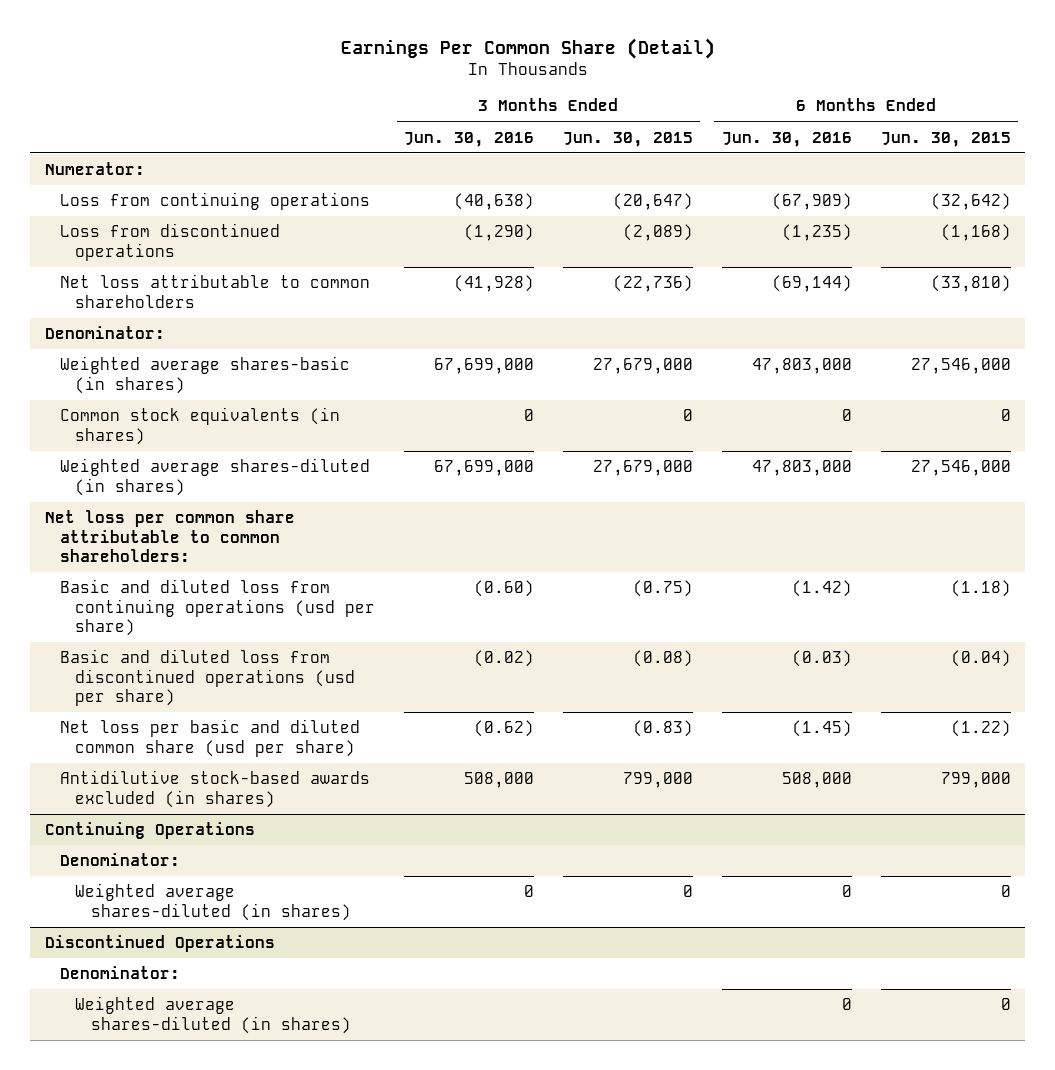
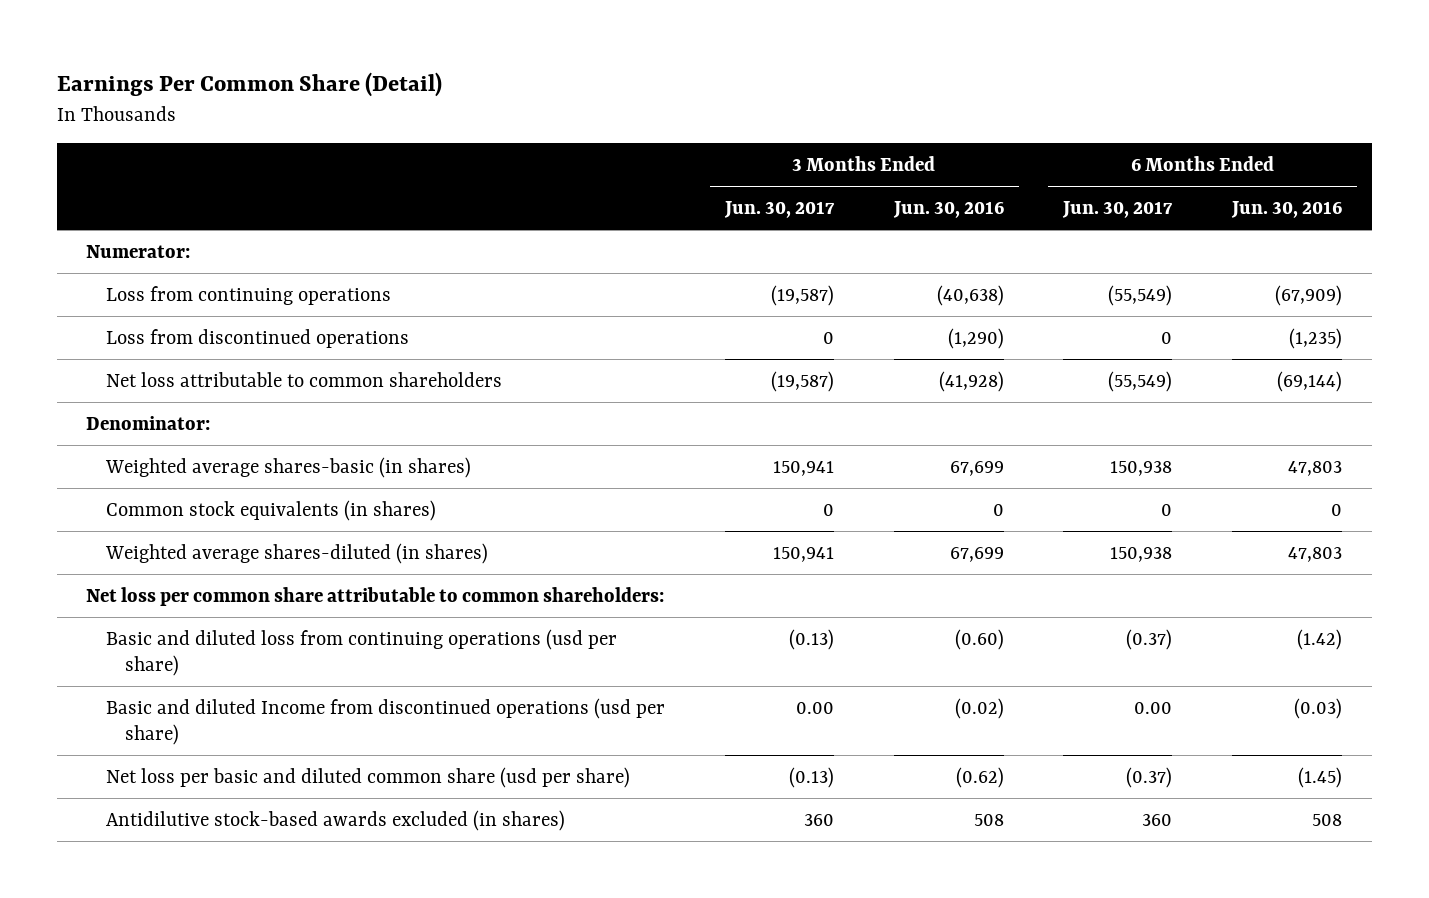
[562,131,693,147] Jun. 30, 2015 -> none
[880,131,1011,147] Jun. 30, 2015 -> none
none -> [723,200,835,218] Jun. 30, 2017
none -> [1062,200,1174,218] Jun. 30, 2017
[434,357,535,374] 67,699,000 -> [949,460,1004,476] 67,699
[751,357,852,374] 47,803,000 -> [1288,460,1343,476] 47,803
[434,459,535,476] 67,699,000 -> [949,546,1004,562] 67,699
[751,459,852,476] 47,803,000 -> [1288,546,1343,562] 47,803
[59,648,356,707] Basic and diluted loss from discontinued operations (usd per share) -> [105,697,665,746] Basic and diluted Income from discontinued operations (usd per share)
[44,821,255,839] Continuing Operations -> none
[59,852,180,866] Denominator: -> none
[75,882,351,921] Weighted average shares-diluted (in shares) -> none
[44,934,275,952] Discontinued Operations -> none
[59,965,180,979] Denominator: -> none
[75,995,351,1034] Weighted average shares-diluted (in shares) -> none
[464,771,535,788] 508,000 -> [973,813,1004,826] 508
[781,771,852,788] 508,000 -> [1312,813,1343,826] 508

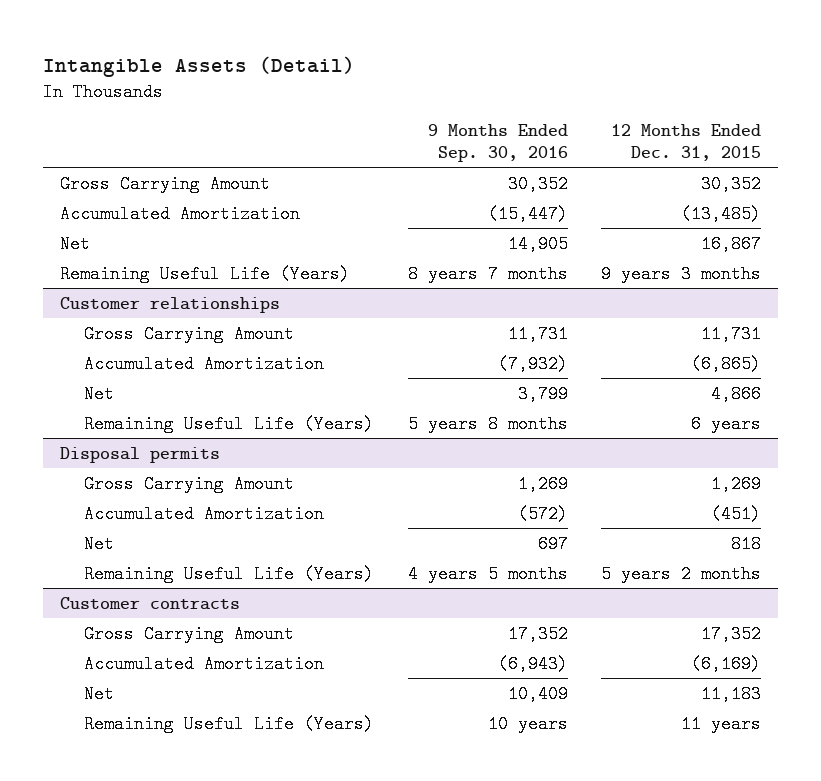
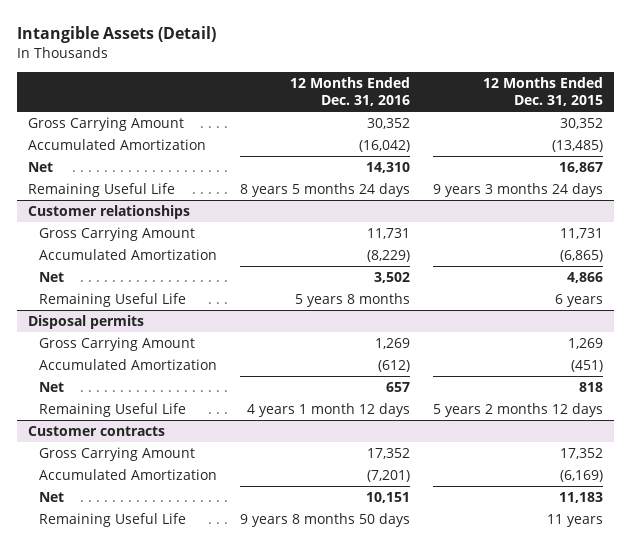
[427,123,568,162] 9 Months Ended Sep. 30, 2016 -> none
none -> [289,76,410,107] 12 Months Ended Dec. 31, 2016
[59,264,350,283] Remaining Useful Life (Years) -> [28,183,176,198] Remaining Useful Life
[600,264,761,283] 9 years 3 months -> [432,183,603,198] 9 years 3 months 24 days
[84,414,375,433] Remaining Useful Life (Years) -> [38,293,186,308] Remaining Useful Life
[84,564,375,583] Remaining Useful Life (Years) -> [38,403,186,418] Remaining Useful Life
[600,564,761,583] 5 years 2 months -> [432,403,603,418] 5 years 2 months 12 days
[84,714,375,733] Remaining Useful Life (Years) -> [38,513,186,528] Remaining Useful Life

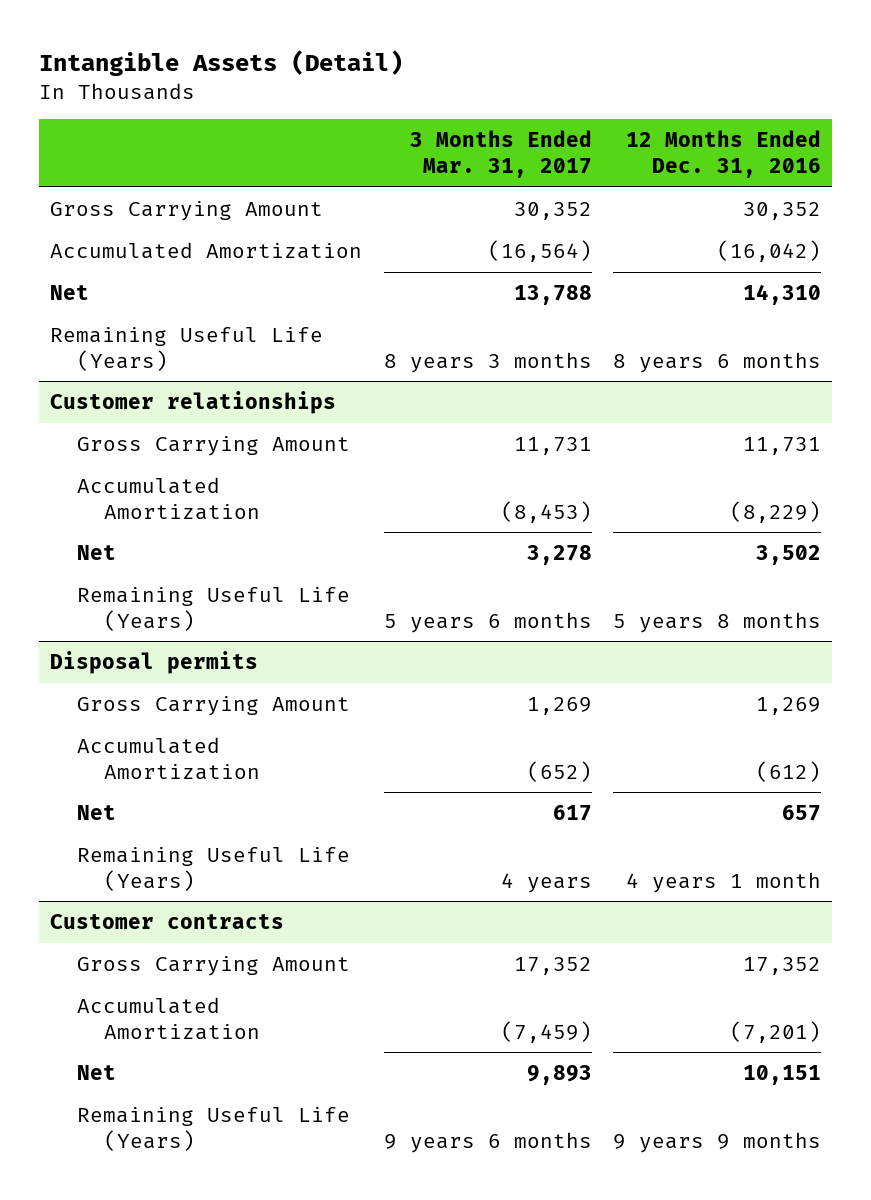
[482,76,603,107] 12 Months Ended Dec. 31, 2015 -> none
none -> [409,130,592,178] 3 Months Ended Mar. 31, 2017
[28,183,176,198] Remaining Useful Life -> [50,327,324,371] Remaining Useful Life (Years)
[239,183,410,198] 8 years 5 months 24 days -> [612,351,821,373] 8 years 6 months
[38,293,186,308] Remaining Useful Life -> [77,587,351,631] Remaining Useful Life (Years)
[38,403,186,418] Remaining Useful Life -> [77,847,351,891] Remaining Useful Life (Years)
[246,403,410,418] 4 years 1 month 12 days -> [625,871,821,893] 4 years 1 month
[38,513,186,528] Remaining Useful Life -> [77,1107,351,1151] Remaining Useful Life (Years)
[239,513,410,528] 9 years 8 months 50 days -> [612,1131,821,1153] 9 years 9 months

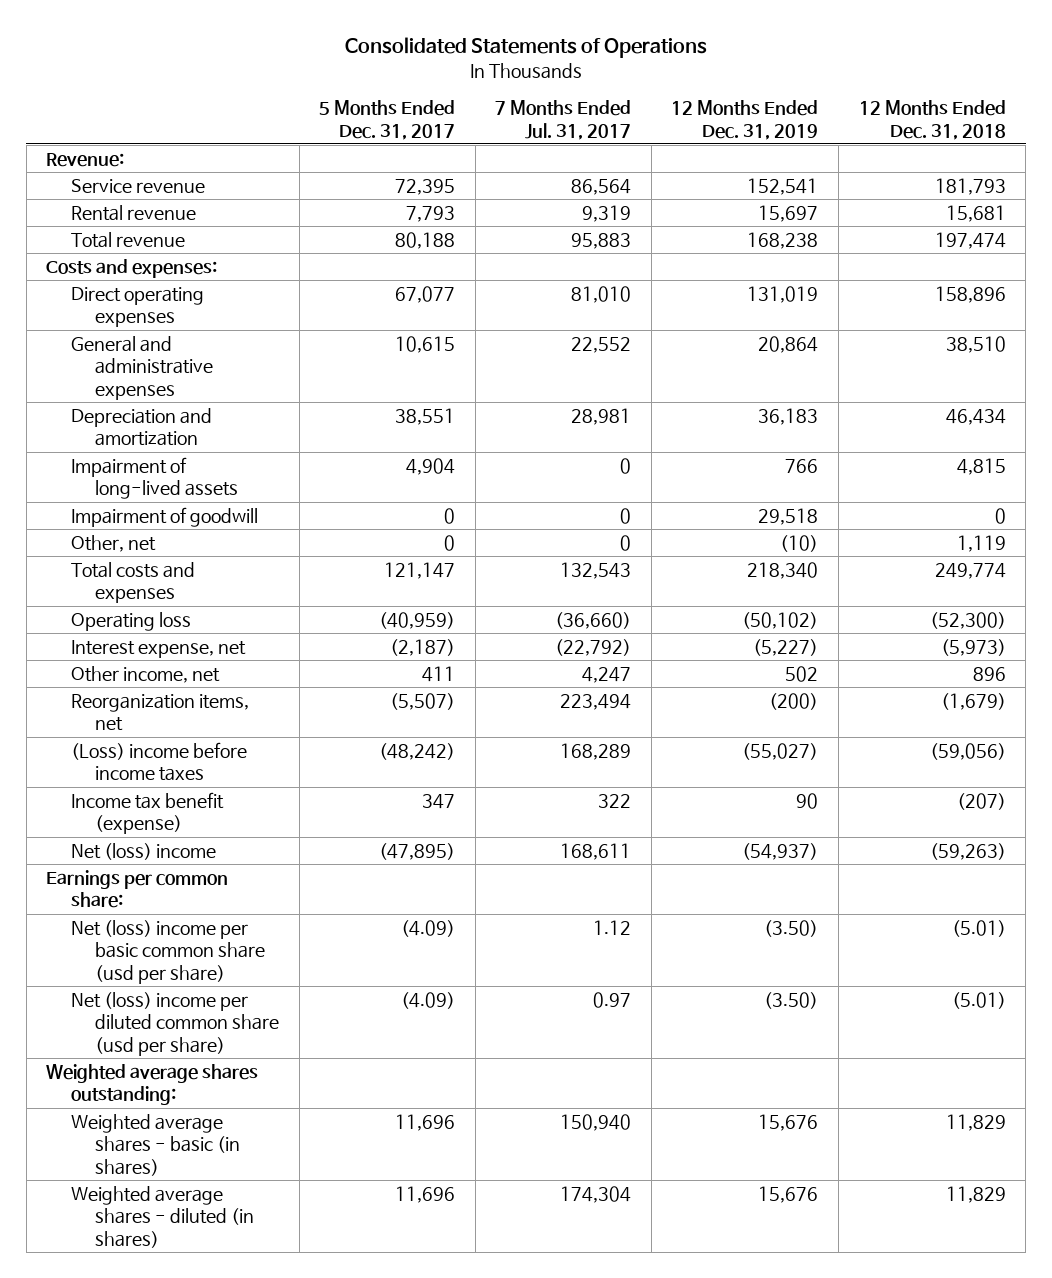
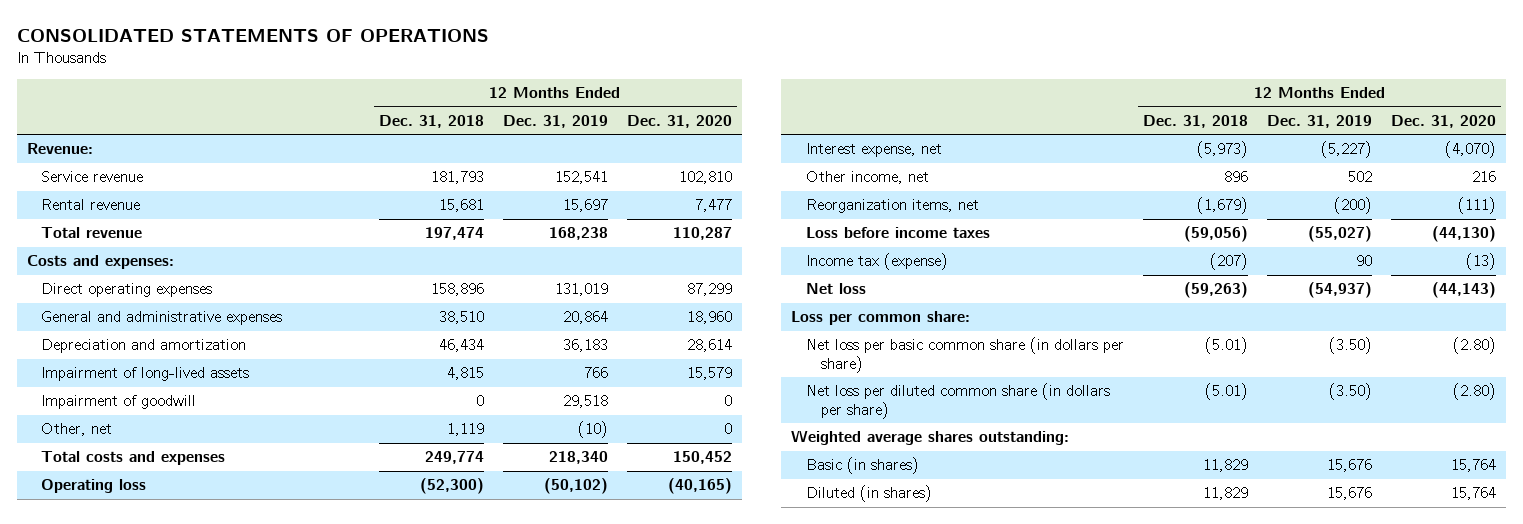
[344,37,707,59] Consolidated Statements of Operations -> [17,28,490,42] CONSOLIDATED STATEMENTS OF OPERATIONS
[319,100,456,140] 5 Months Ended Dec. 31, 2017 -> none
[495,100,632,140] 7 Months Ended Jul. 31, 2017 -> none
none -> [627,114,733,128] Dec. 31, 2020
[70,741,247,782] (Loss) income before income taxes -> [805,227,990,239] Loss before income taxes
[70,791,224,835] Income tax benefit (expense) -> [805,253,948,271] Income tax (expense)
[70,842,216,860] Net (loss) income -> [805,283,866,295] Net loss
[46,869,229,909] Earnings per common share: -> [791,311,971,326] Loss per common share:
[70,919,266,984] Net (loss) income per basic common share (usd per share) -> [805,337,1124,373] Net loss per basic common share (in dollars per share)
[70,991,280,1056] Net (loss) income per diluted common share (usd per share) -> [805,383,1110,419] Net loss per diluted common share (in dollars per share)
[70,1113,241,1176] Weighted average shares - basic (in shares) -> [805,457,919,475] Basic (in shares)
[70,1185,255,1248] Weighted average shares - diluted (in shares) -> [805,485,932,503] Diluted (in shares)

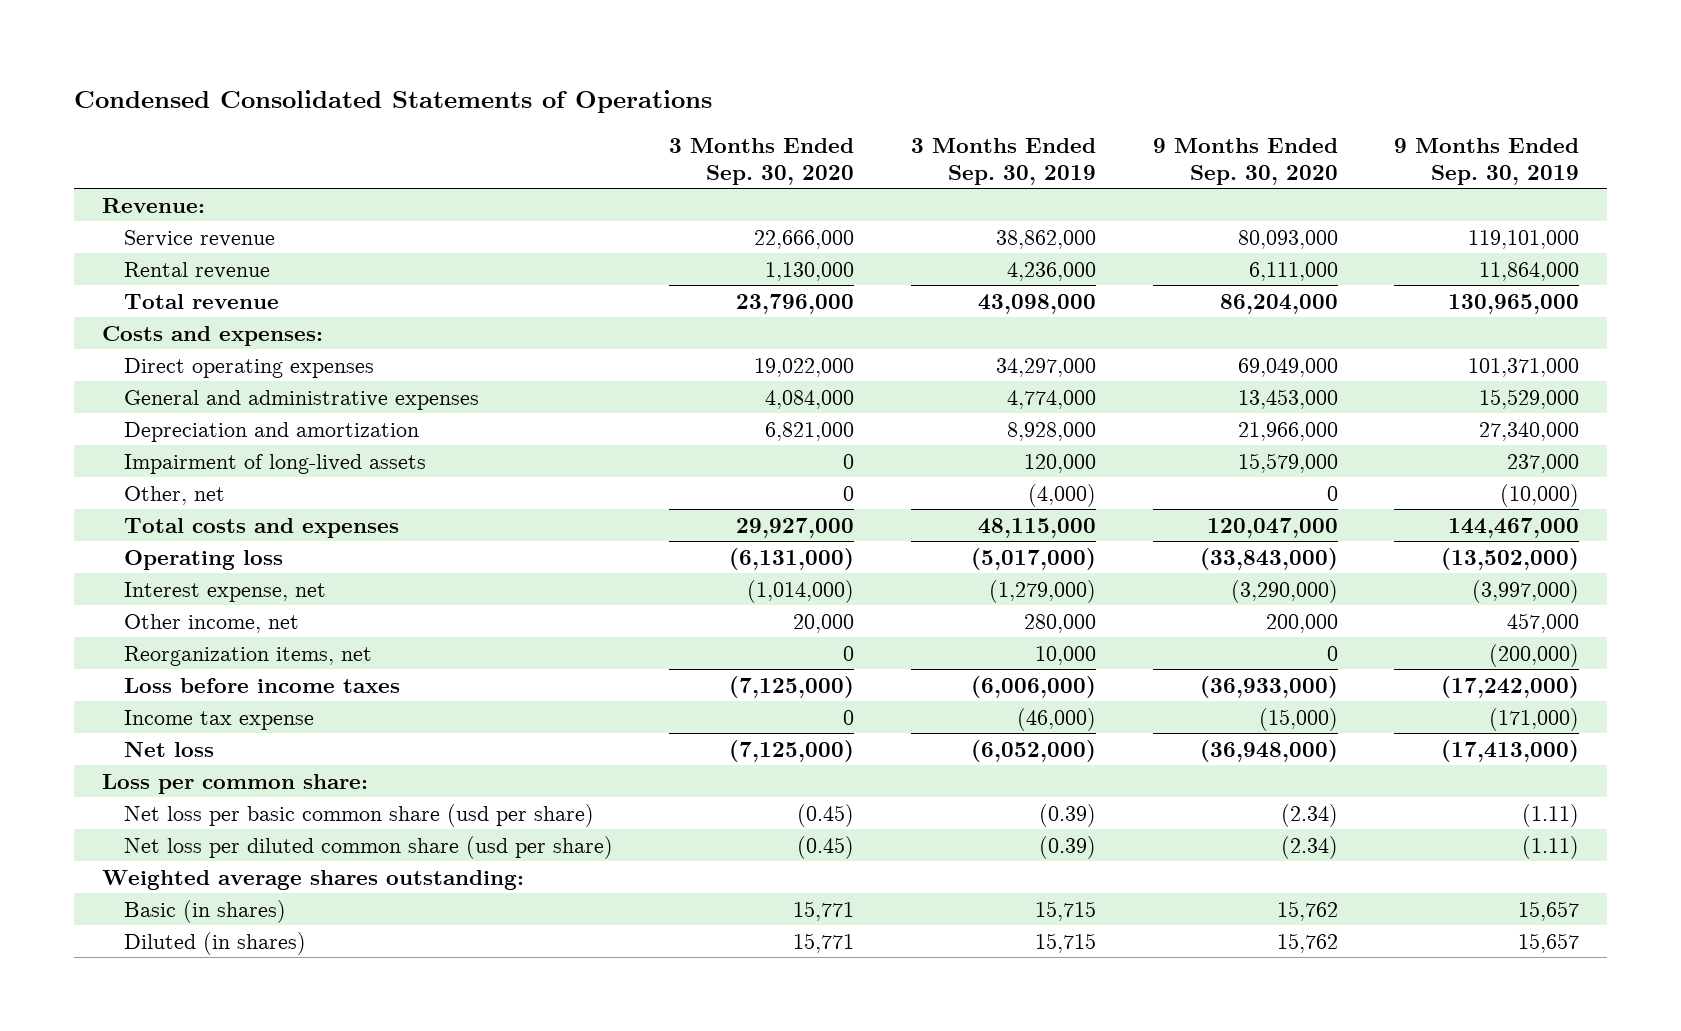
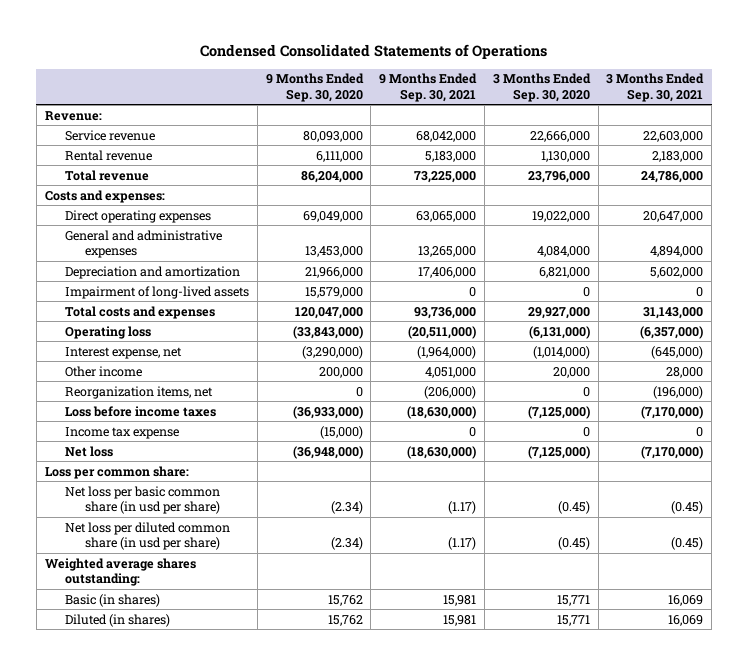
[910,137,1096,185] 3 Months Ended Sep. 30, 2019 -> none
[1394,137,1580,185] 9 Months Ended Sep. 30, 2019 -> none
none -> [379,73,478,102] 9 Months Ended Sep. 30, 2021
none -> [606,73,705,102] 3 Months Ended Sep. 30, 2021
[123,485,225,505] Other, net -> none
[123,613,299,633] Other income, net -> [64,365,142,377] Other income
[123,803,594,827] Net loss per basic common share (usd per share) -> [64,485,221,515] Net loss per basic common share (in usd per share)
[123,835,613,859] Net loss per diluted common share (usd per share) -> [64,521,230,551] Net loss per diluted common share (in usd per share)

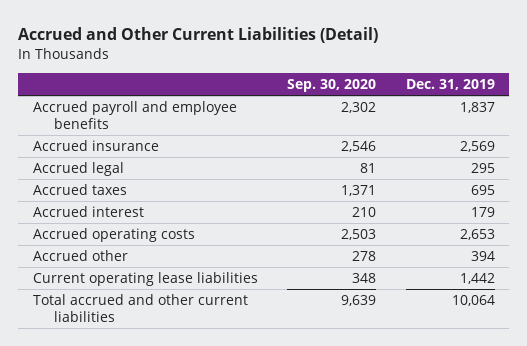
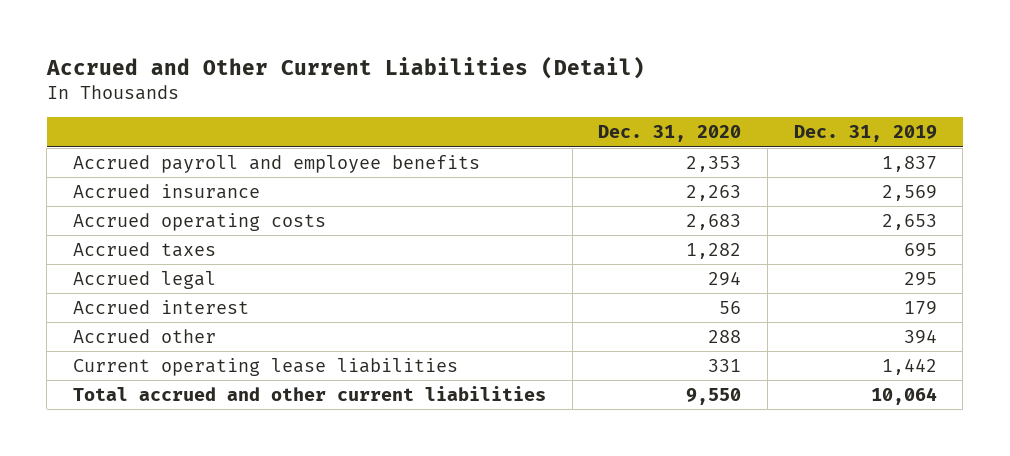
[287,79,377,93] Sep. 30, 2020 -> none
none -> [598,125,742,143] Dec. 31, 2020
[32,228,195,243] Accrued operating costs -> [73,212,327,231] Accrued operating costs
[32,162,124,177] Accrued legal -> [73,270,217,289] Accrued legal

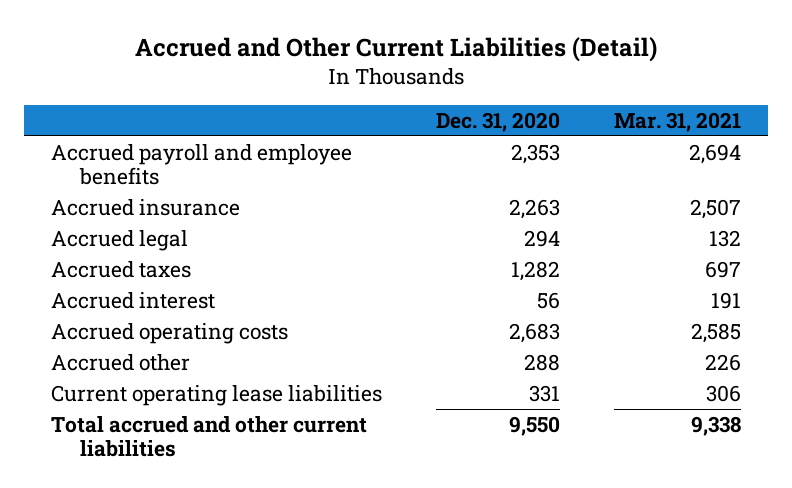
[793,125,937,143] Dec. 31, 2019 -> none
none -> [614,111,742,132] Mar. 31, 2021
[73,241,217,257] Accrued taxes -> [50,260,191,278] Accrued taxes
[73,212,327,231] Accrued operating costs -> [50,322,288,344] Accrued operating costs

